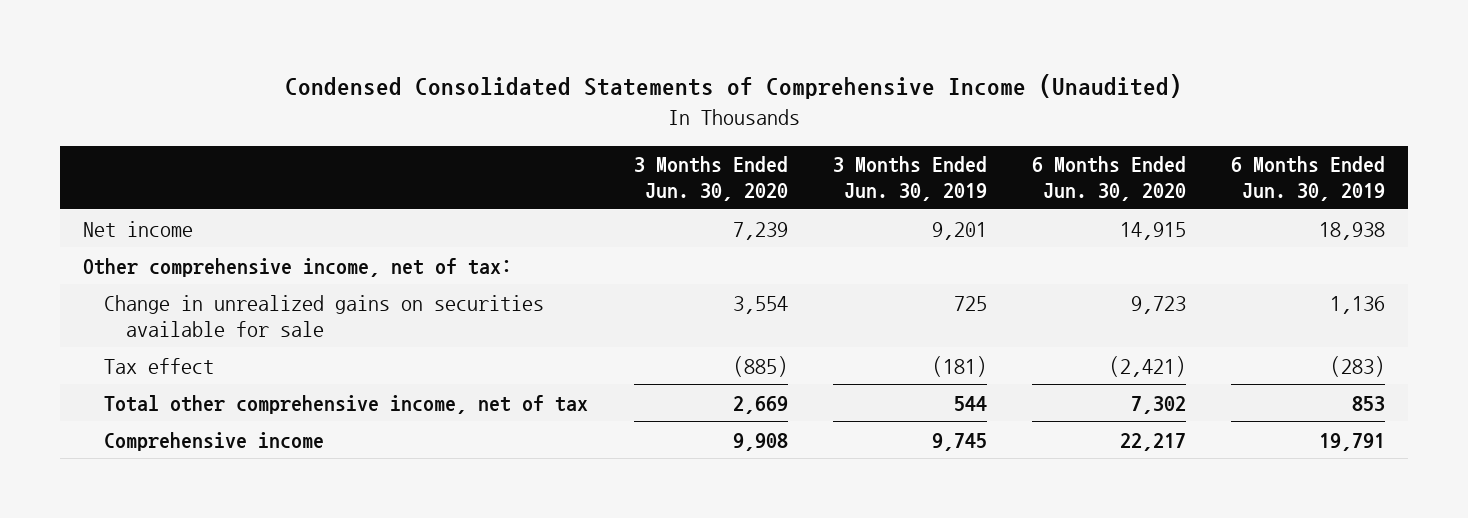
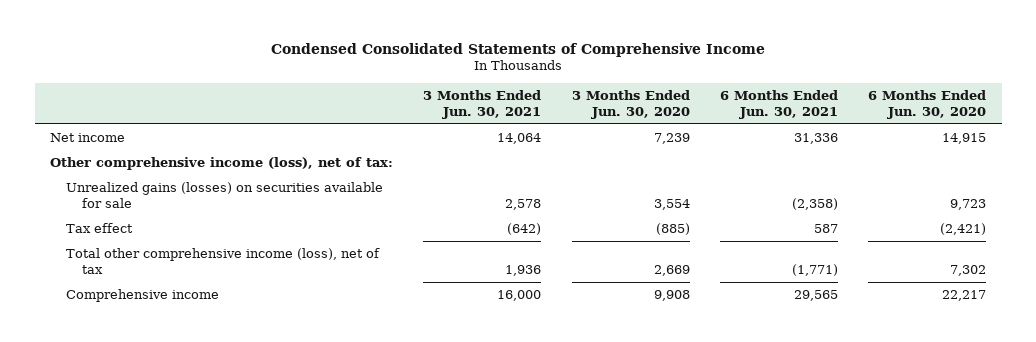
[284,74,1182,100] Condensed Consolidated Statements of Comprehensive Income (Unaudited) -> [271,42,766,57] Condensed Consolidated Statements of Comprehensive Income
[832,156,987,202] 3 Months Ended Jun. 30, 2019 -> none
[1231,156,1386,202] 6 Months Ended Jun. 30, 2019 -> none
none -> [423,89,542,119] 3 Months Ended Jun. 30, 2021
none -> [719,89,838,119] 6 Months Ended Jun. 30, 2021
[82,257,512,277] Other comprehensive income, net of tax: -> [49,157,393,171] Other comprehensive income (loss), net of tax:
[104,294,545,337] Change in unrealized gains on securities available for sale -> [66,182,384,208] Unrealized gains (losses) on securities available for sale
[104,394,589,414] Total other comprehensive income, net of tax -> [66,248,381,274] Total other comprehensive income (loss), net of tax

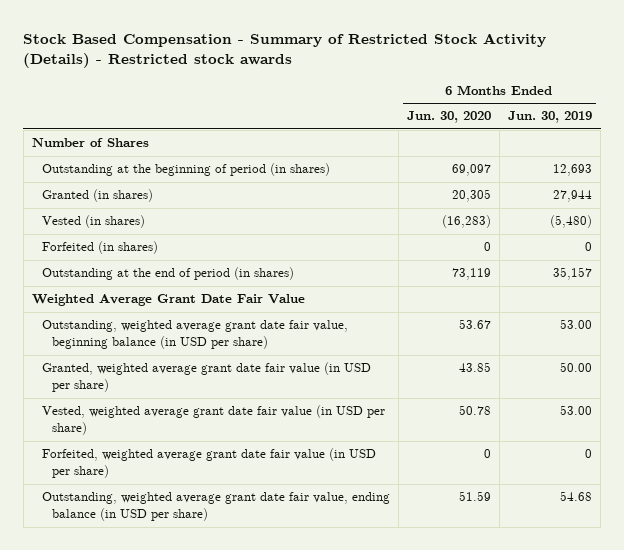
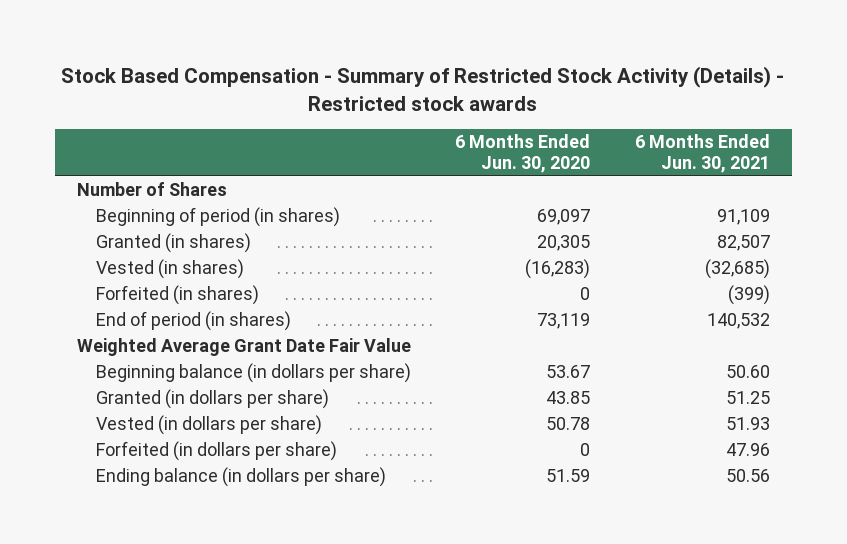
[507,111,592,124] Jun. 30, 2019 -> none
none -> [634,133,770,174] 6 Months Ended Jun. 30, 2021
[41,163,330,177] Outstanding at the beginning of period (in shares) -> [95,207,340,228] Beginning of period (in shares)
[41,267,294,281] Outstanding at the end of period (in shares) -> [95,311,291,332] End of period (in shares)
[41,320,348,350] Outstanding, weighted average grant date fair value, beginning balance (in USD per share) -> [95,363,411,384] Beginning balance (in dollars per share)
[41,362,371,393] Granted, weighted average grant date fair value (in USD per share) -> [95,389,329,410] Granted (in dollars per share)
[41,405,385,436] Vested, weighted average grant date fair value (in USD per share) -> [95,415,322,436] Vested (in dollars per share)
[41,448,376,479] Forfeited, weighted average grant date fair value (in USD per share) -> [95,441,337,462] Forfeited (in dollars per share)
[41,492,390,522] Outstanding, weighted average grant date fair value, ending balance (in USD per share) -> [95,467,386,488] Ending balance (in dollars per share)

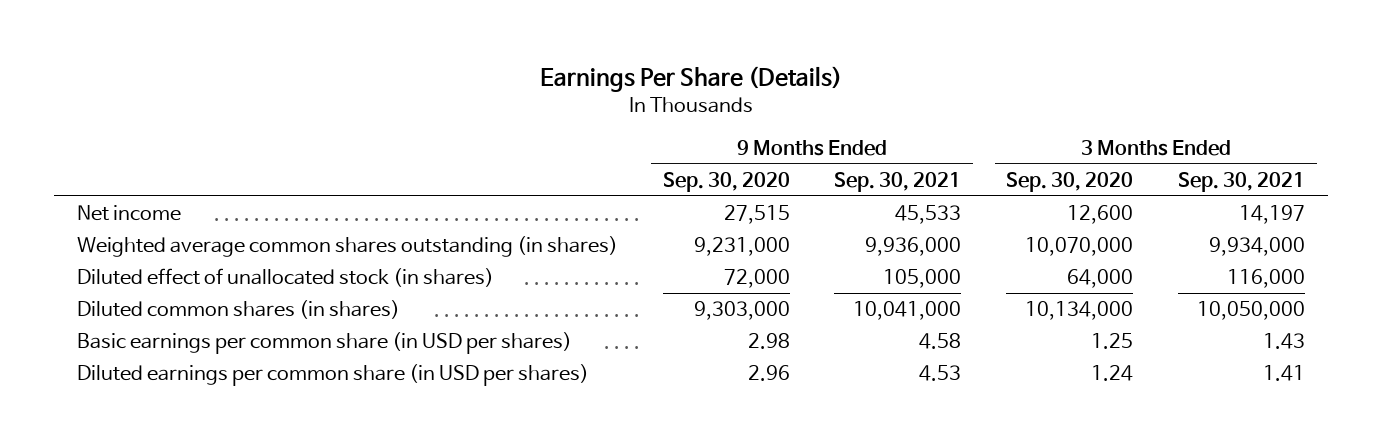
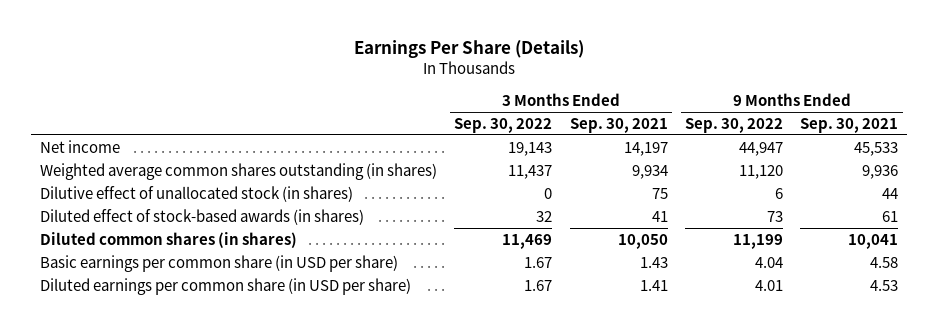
[662,171,790,192] Sep. 30, 2020 -> none
[1006,171,1134,192] Sep. 30, 2020 -> none
none -> [454,117,553,133] Sep. 30, 2022
none -> [684,117,783,133] Sep. 30, 2022
[865,237,962,257] 9,936,000 -> [862,164,899,179] 9,936
[1209,237,1306,257] 9,934,000 -> [631,164,668,179] 9,934
none -> [39,185,353,202] Dilutive effect of unallocated stock (in shares)
[76,268,494,288] Diluted effect of unallocated stock (in shares) -> [39,208,364,225] Diluted effect of stock-based awards (in shares)
[883,269,962,289] 105,000 -> [882,210,899,222] 61
[1227,269,1306,289] 116,000 -> [651,210,668,222] 41
[853,301,962,321] 10,041,000 -> [848,233,899,249] 10,041
[1197,301,1306,321] 10,050,000 -> [617,233,668,249] 10,050
[76,332,572,355] Basic earnings per common share (in USD per shares) -> [39,254,398,272] Basic earnings per common share (in USD per share)
[76,364,589,387] Diluted earnings per common share (in USD per shares) -> [39,277,411,295] Diluted earnings per common share (in USD per share)

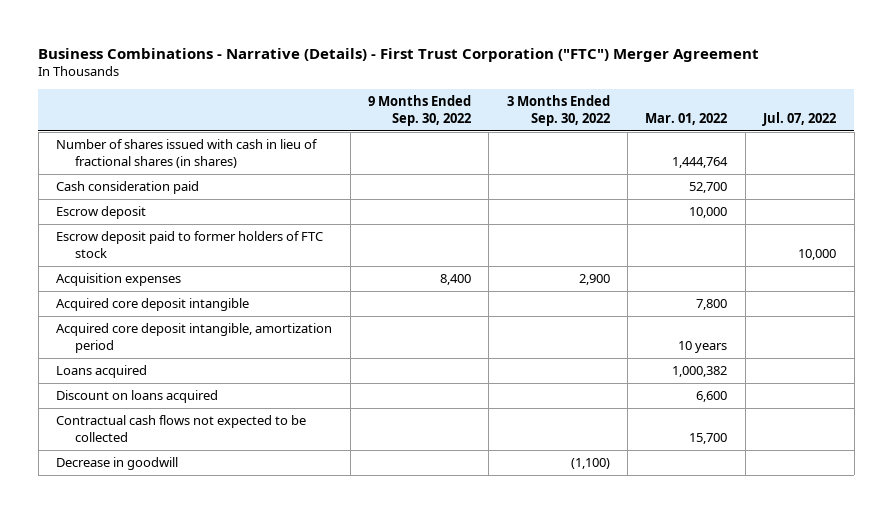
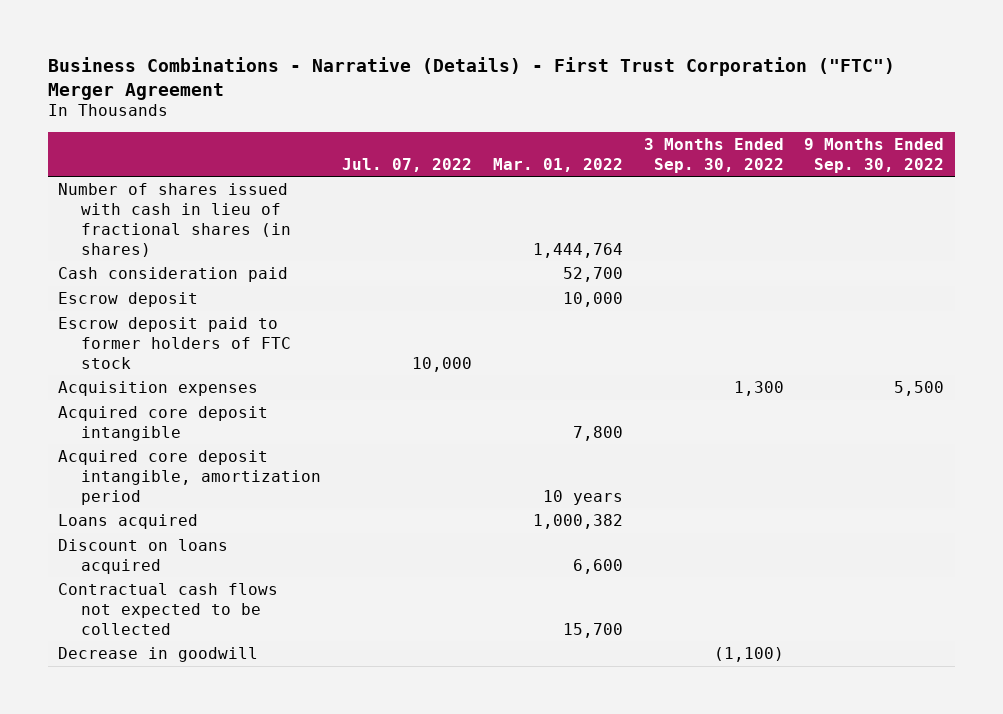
[439,274,471,286] 8,400 -> [894,380,945,396] 5,500
[578,274,610,286] 2,900 -> [733,380,784,396] 1,300

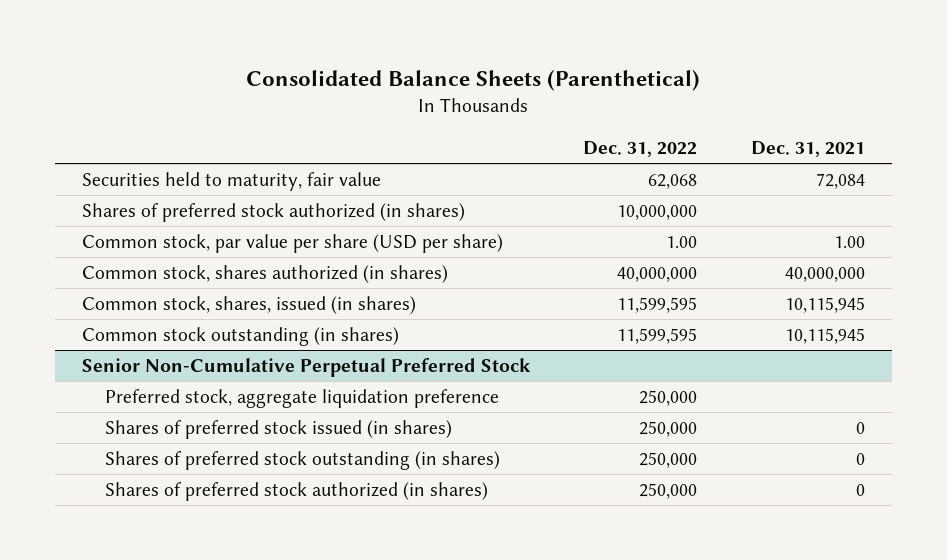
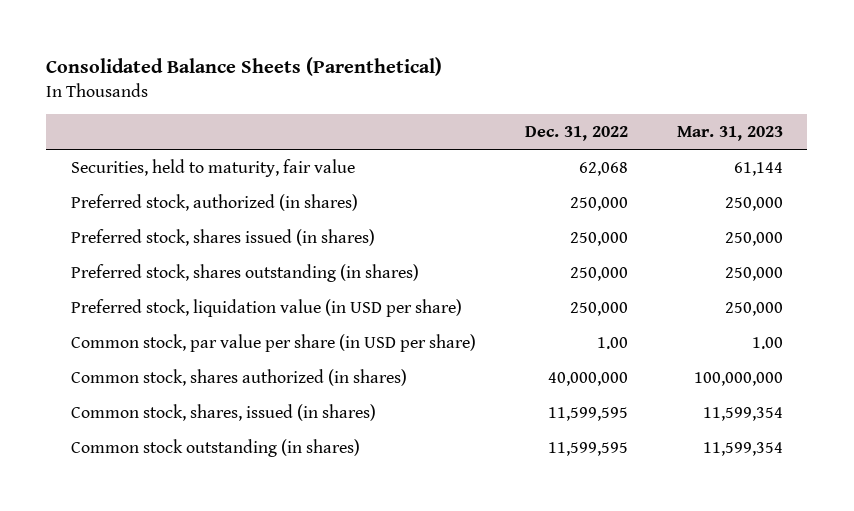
[750,141,865,158] Dec. 31, 2021 -> none
none -> [676,126,783,142] Mar. 31, 2023
[81,171,381,191] Securities held to maturity, fair value -> [70,158,355,177] Securities, held to maturity, fair value
[81,202,465,222] Shares of preferred stock authorized (in shares) -> [70,193,358,211] Preferred stock, authorized (in shares)
[617,204,698,220] 10,000,000 -> [569,196,628,211] 250,000
none -> [70,228,375,246] Preferred stock, shares issued (in shares)
none -> [70,263,419,282] Preferred stock, shares outstanding (in shares)
none -> [70,298,462,317] Preferred stock, liquidation value (in USD per share)
[81,233,503,253] Common stock, par value per share (USD per share) -> [70,333,476,352] Common stock, par value per share (in USD per share)
[81,357,531,377] Senior Non-Cumulative Perpetual Preferred Stock -> none
[104,388,499,408] Preferred stock, aggregate liquidation preference -> none
[104,419,452,439] Shares of preferred stock issued (in shares) -> none
[104,450,500,470] Shares of preferred stock outstanding (in shares) -> none
[104,481,488,501] Shares of preferred stock authorized (in shares) -> none

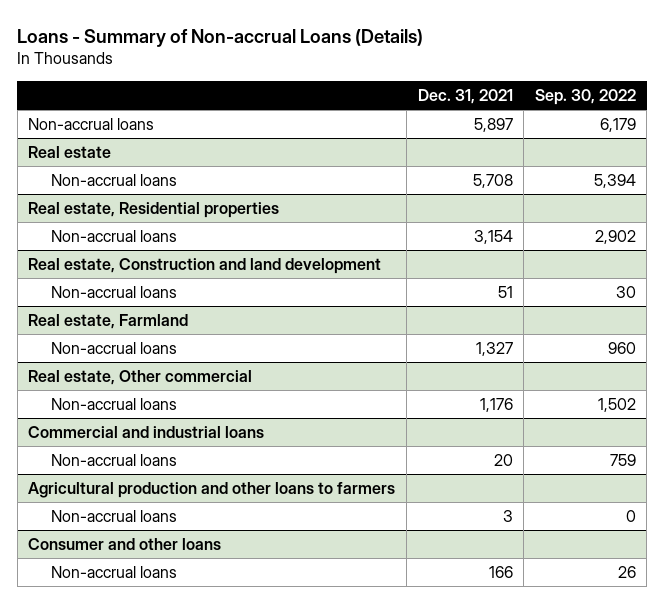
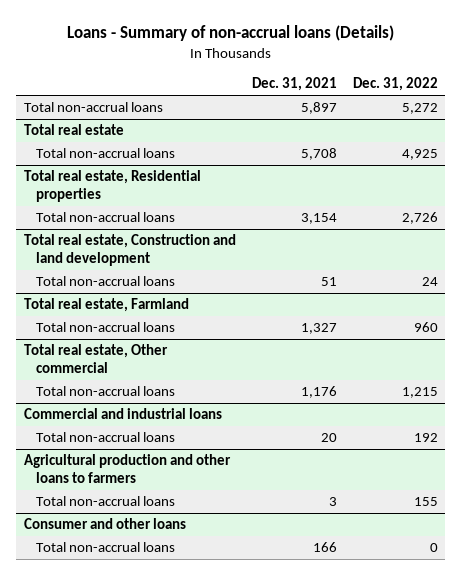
[17,28,424,47] Loans - Summary of Non-accrual Loans (Details) -> [66,25,394,42] Loans - Summary of non-accrual loans (Details)
[534,88,636,105] Sep. 30, 2022 -> none
none -> [352,77,438,92] Dec. 31, 2022
[28,118,155,131] Non-accrual loans -> [24,102,164,113] Total non-accrual loans
[28,146,112,159] Real estate -> [24,124,125,136] Total real estate
[51,174,178,187] Non-accrual loans -> [35,148,175,159] Total non-accrual loans
[28,202,280,219] Real estate, Residential properties -> [24,170,202,203] Total real estate, Residential properties
[51,230,178,243] Non-accrual loans -> [35,212,175,223] Total non-accrual loans
[28,258,382,275] Real estate, Construction and land development -> [24,234,237,267] Total real estate, Construction and land development
[51,286,178,299] Non-accrual loans -> [35,276,175,287] Total non-accrual loans
[28,314,189,330] Real estate, Farmland -> [24,298,190,313] Total real estate, Farmland
[51,342,178,355] Non-accrual loans -> [35,322,175,333] Total non-accrual loans
[28,370,253,386] Real estate, Other commercial -> [24,344,169,374] Total real estate, Other commercial
[51,398,178,411] Non-accrual loans -> [35,386,175,397] Total non-accrual loans
[51,454,178,467] Non-accrual loans -> [35,432,175,443] Total non-accrual loans
[51,510,178,523] Non-accrual loans -> [35,496,175,507] Total non-accrual loans
[51,566,178,579] Non-accrual loans -> [35,542,175,553] Total non-accrual loans

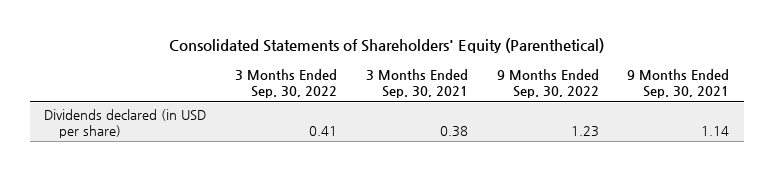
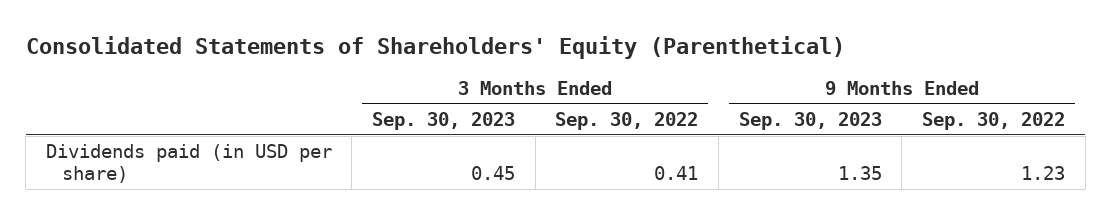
[365,68,468,99] 3 Months Ended Sep. 30, 2021 -> none
[627,68,730,99] 9 Months Ended Sep. 30, 2021 -> none
none -> [372,111,516,130] Sep. 30, 2023
none -> [738,111,882,130] Sep. 30, 2023
[44,108,207,138] Dividends declared (in USD per share) -> [45,144,332,184] Dividends paid (in USD per share)

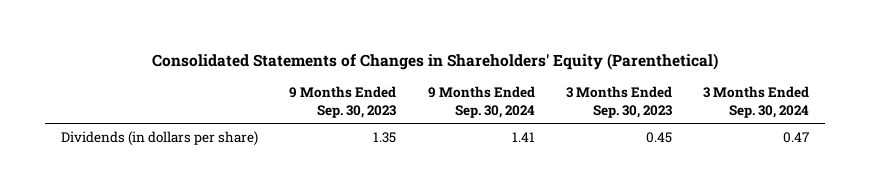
[25,36,845,60] Consolidated Statements of Shareholders' Equity (Parenthetical) -> [152,53,719,71] Consolidated Statements of Changes in Shareholders' Equity (Parenthetical)
[555,111,699,130] Sep. 30, 2022 -> none
[921,111,1065,130] Sep. 30, 2022 -> none
none -> [427,86,535,118] 9 Months Ended Sep. 30, 2024
none -> [703,86,810,118] 3 Months Ended Sep. 30, 2024
[45,144,332,184] Dividends paid (in USD per share) -> [60,130,258,146] Dividends (in dollars per share)

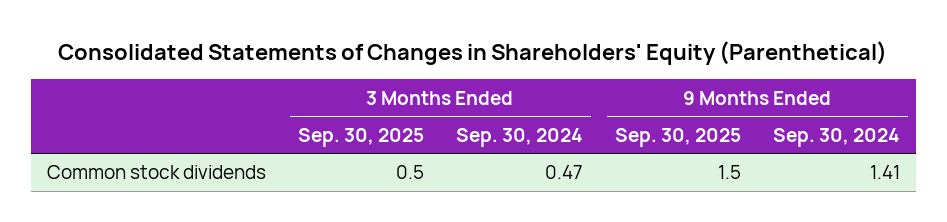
[289,86,397,118] 9 Months Ended Sep. 30, 2023 -> none
[565,86,672,118] 3 Months Ended Sep. 30, 2023 -> none
none -> [297,127,424,147] Sep. 30, 2025
none -> [614,127,741,147] Sep. 30, 2025
[60,130,258,146] Dividends (in dollars per share) -> [46,165,266,180] Common stock dividends

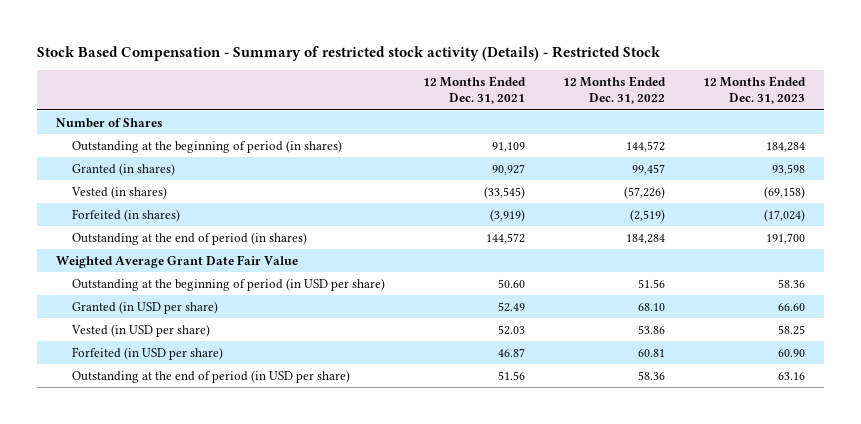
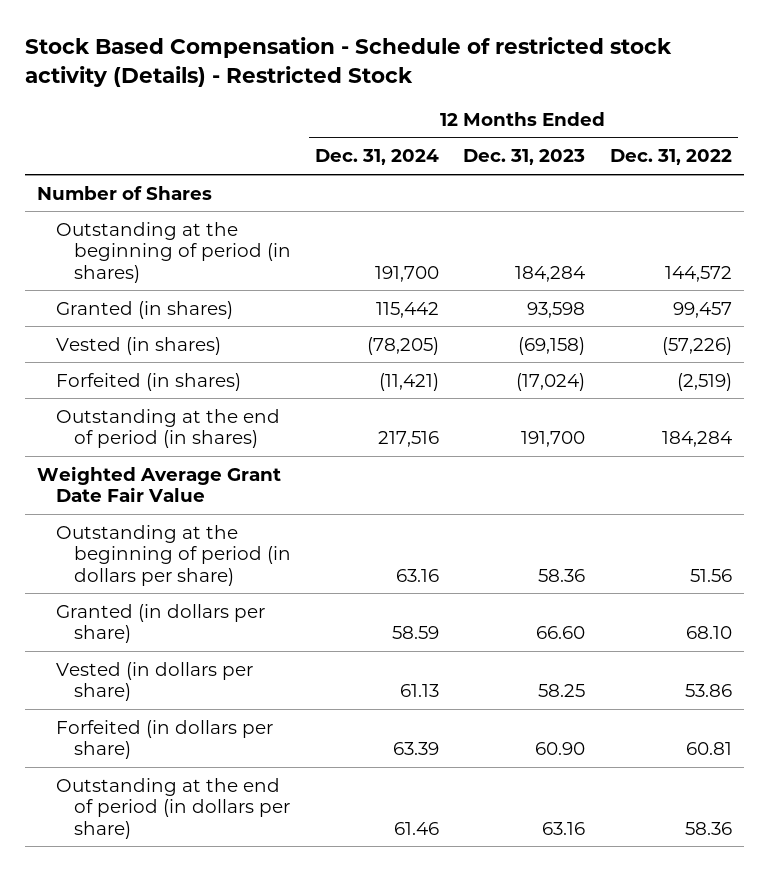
[36,46,661,62] Stock Based Compensation - Summary of restricted stock activity (Details) - Restricted Stock -> [25,37,673,87] Stock Based Compensation - Schedule of restricted stock activity (Details) - Restricted Stock
[423,76,527,105] 12 Months Ended Dec. 31, 2021 -> none
none -> [315,149,440,166] Dec. 31, 2024
[72,277,386,291] Outstanding at the beginning of period (in USD per share) -> [55,524,292,586] Outstanding at the beginning of period (in dollars per share)
[72,300,219,314] Granted (in USD per share) -> [55,603,265,644] Granted (in dollars per share)
[71,323,211,337] Vested (in USD per share) -> [55,661,253,702] Vested (in dollars per share)
[72,346,224,360] Forfeited (in USD per share) -> [55,719,273,760] Forfeited (in dollars per share)
[72,369,351,383] Outstanding at the end of period (in USD per share) -> [55,777,291,839] Outstanding at the end of period (in dollars per share)

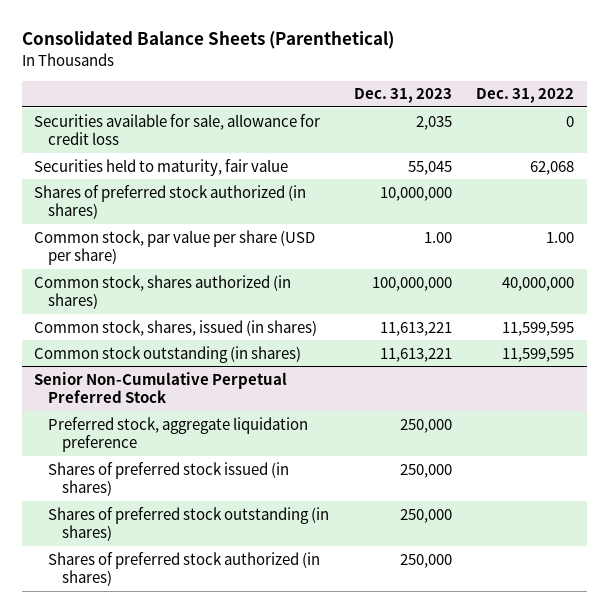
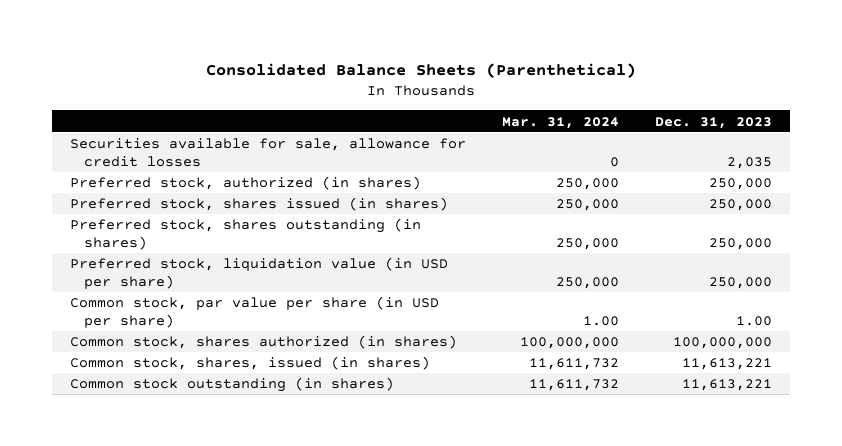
[476,88,575,104] Dec. 31, 2022 -> none
none -> [502,116,620,129] Mar. 31, 2024
[34,158,289,176] Securities held to maturity, fair value -> none
[34,113,321,146] Securities available for sale, allowance for credit loss -> [70,138,467,167] Securities available for sale, allowance for credit losses
[34,184,307,220] Shares of preferred stock authorized (in shares) -> [70,176,422,191] Preferred stock, authorized (in shares)
[379,186,452,201] 10,000,000 -> [709,178,773,191] 250,000
none -> [70,197,449,212] Preferred stock, shares issued (in shares)
none -> [70,218,422,250] Preferred stock, shares outstanding (in shares)
none -> [70,257,449,289] Preferred stock, liquidation value (in USD per share)
[34,229,316,266] Common stock, par value per share (USD per share) -> [70,296,440,328] Common stock, par value per share (in USD per share)
[34,371,288,404] Senior Non-Cumulative Perpetual Preferred Stock -> none
[48,416,309,453] Preferred stock, aggregate liquidation preference -> none
[48,461,290,497] Shares of preferred stock issued (in shares) -> none
[48,506,330,542] Shares of preferred stock outstanding (in shares) -> none
[48,551,321,587] Shares of preferred stock authorized (in shares) -> none

